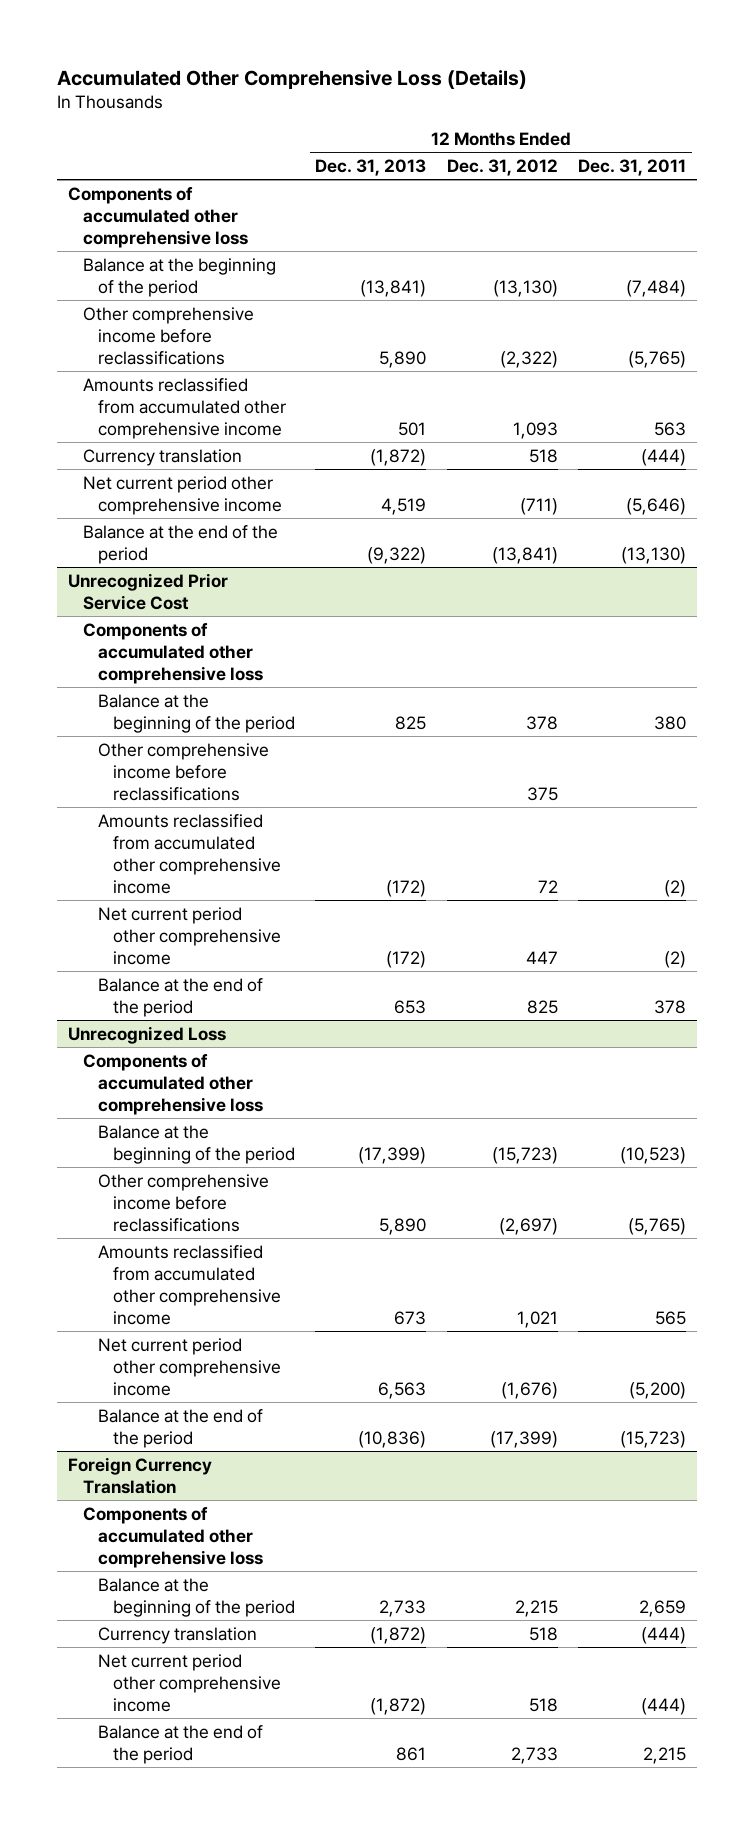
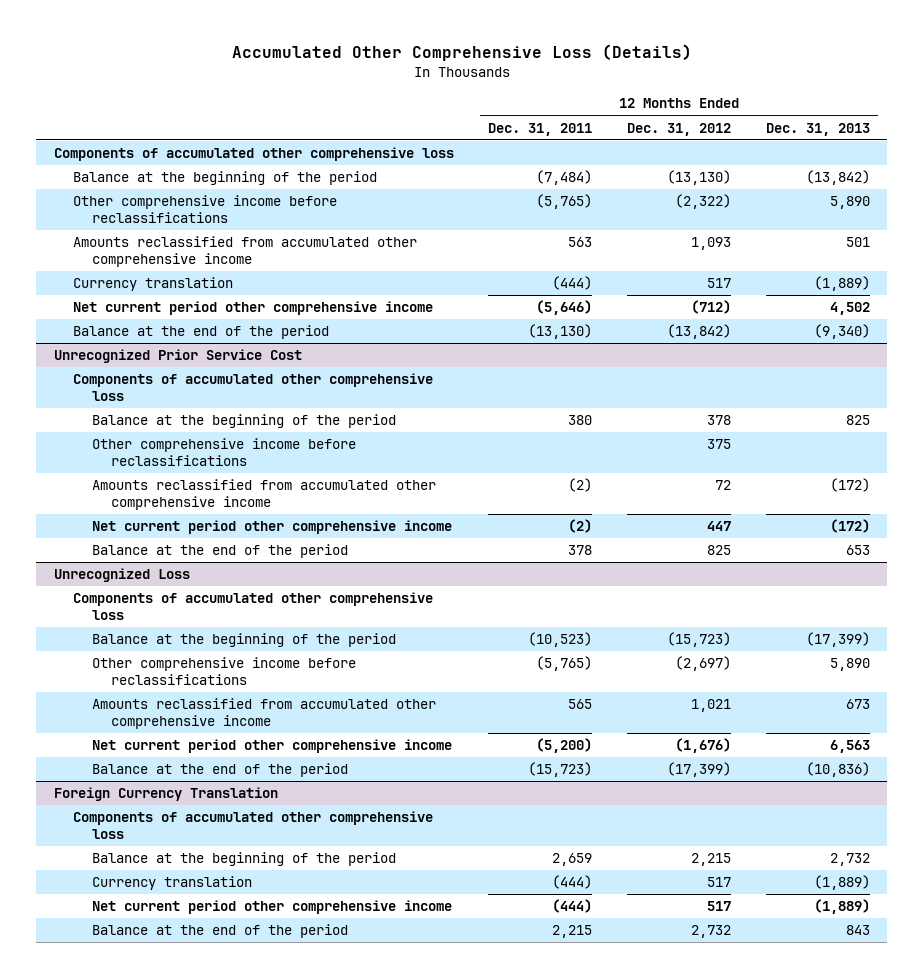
[360,279,427,297] (13,841) -> [805,170,870,186] (13,842)
[370,448,427,466] (1,872) -> [813,276,870,292] (1,889)
[528,448,558,463] 518 -> [706,278,731,289] 517
[381,497,427,515] 4,519 -> [829,302,870,316] 4,502
[519,497,558,515] (711) -> [690,300,731,315] (712)
[367,546,427,564] (9,322) -> [813,324,870,340] (9,340)
[491,546,558,564] (13,841) -> [666,324,731,340] (13,842)
[379,1599,427,1617] 2,733 -> [829,853,870,867] 2,732
[370,1626,427,1644] (1,872) -> [813,875,870,891] (1,889)
[528,1626,558,1641] 518 -> [706,877,731,888] 517
[370,1697,427,1715] (1,872) -> [813,899,870,915] (1,889)
[528,1697,558,1712] 518 -> [706,901,731,912] 517
[396,1746,427,1761] 861 -> [845,925,870,936] 843
[510,1746,558,1764] 2,733 -> [690,925,731,939] 2,732

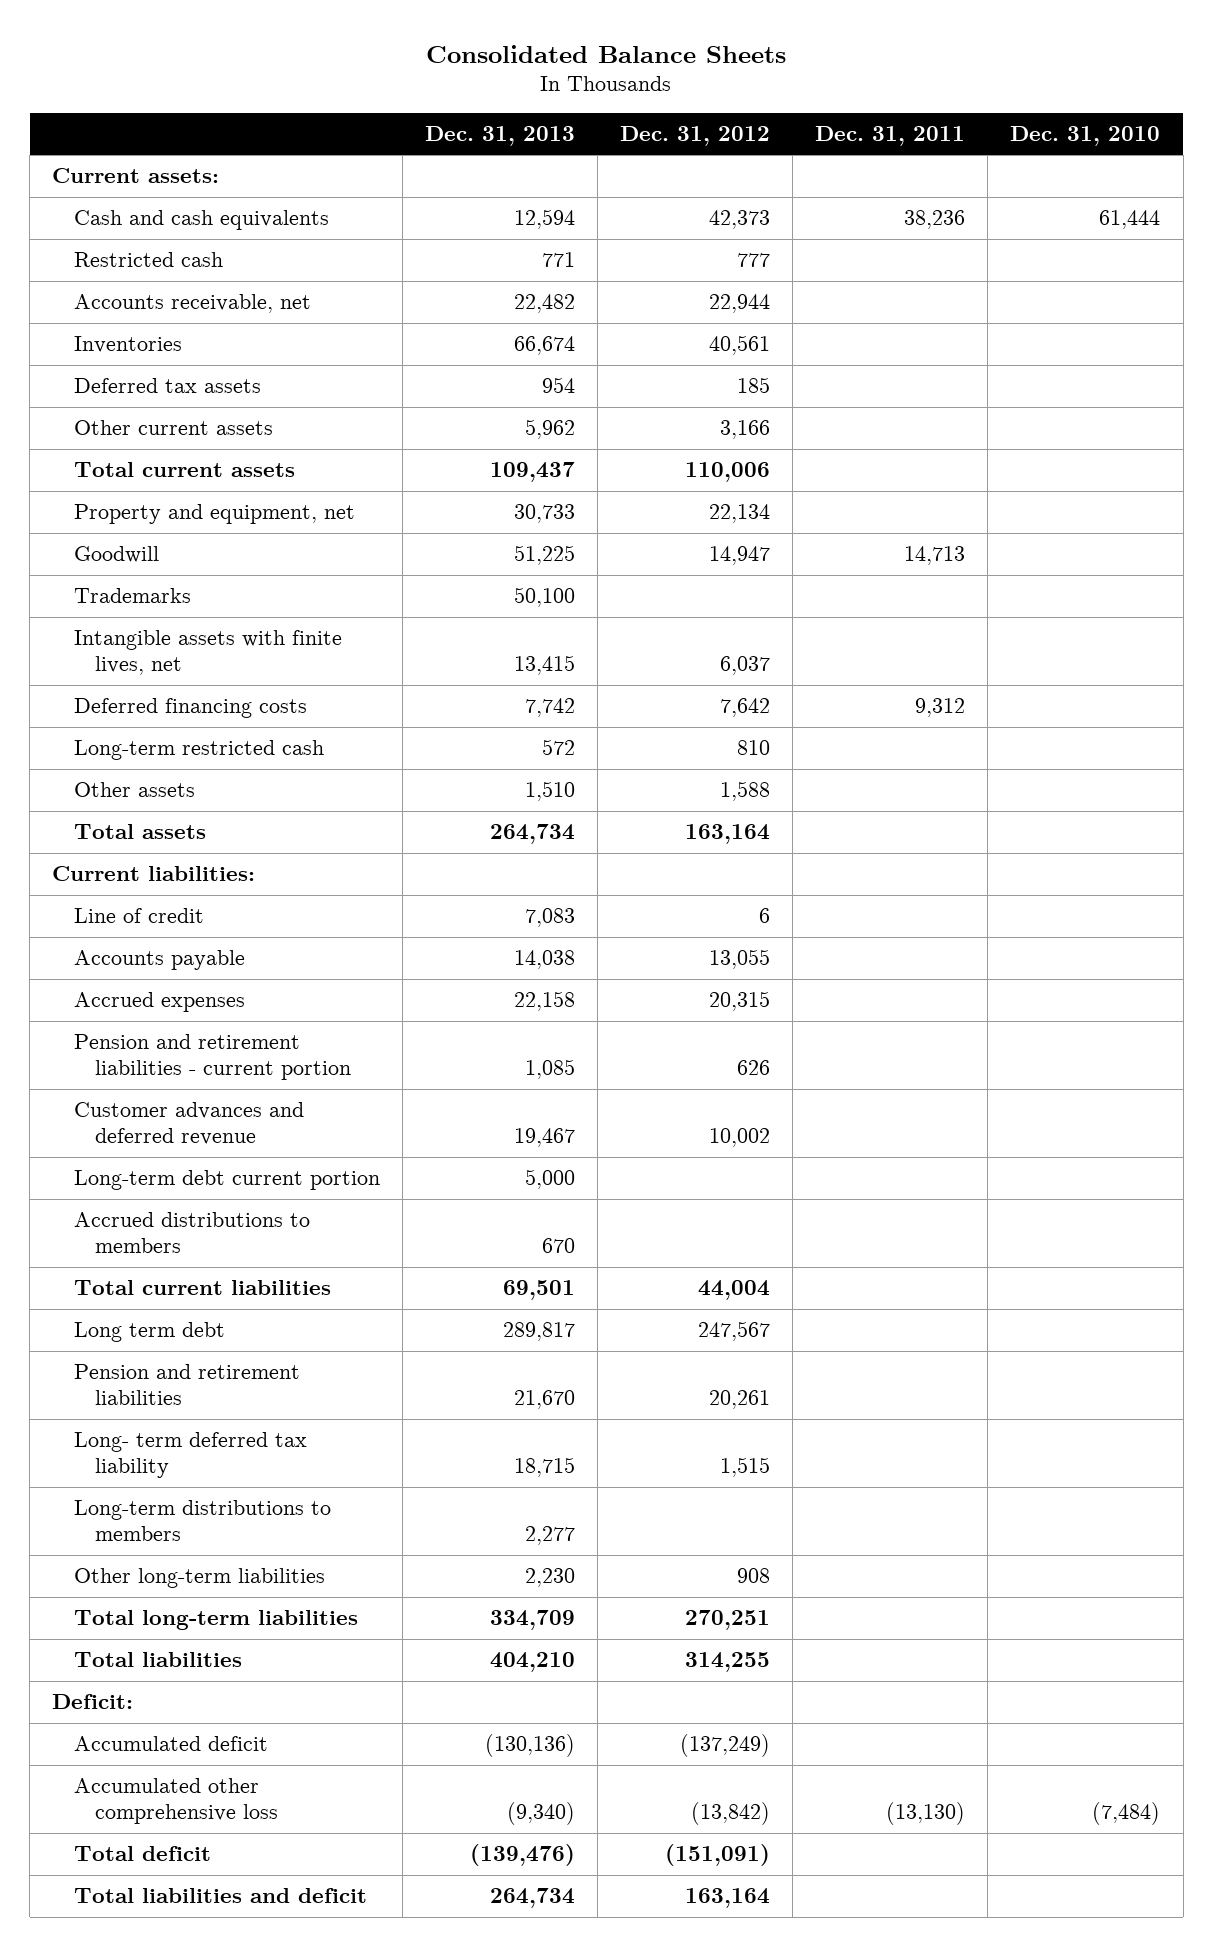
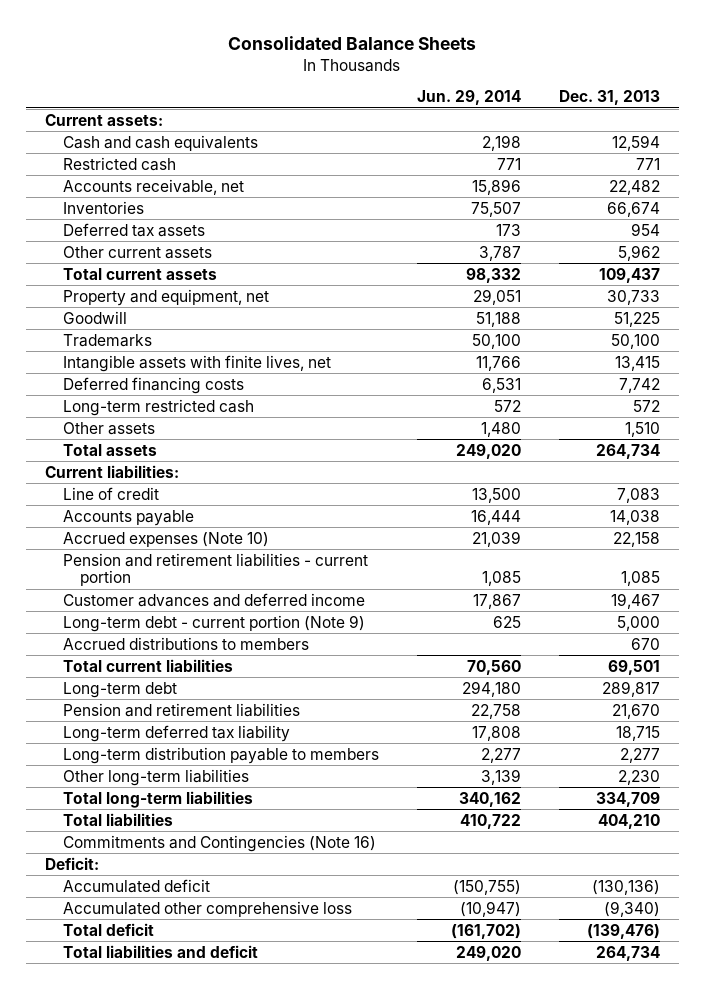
[620,125,771,146] Dec. 31, 2012 -> none
[815,125,966,146] Dec. 31, 2011 -> none
[1010,125,1161,146] Dec. 31, 2010 -> none
none -> [416,90,521,106] Jun. 29, 2014
[73,992,245,1013] Accrued expenses -> [62,531,269,547] Accrued expenses (Note 10)
[73,1102,304,1146] Customer advances and deferred revenue -> [62,592,365,607] Customer advances and deferred income
[73,1170,380,1191] Long-term debt current portion -> [62,614,365,632] Long-term debt - current portion (Note 9)
[73,1322,225,1343] Long term debt -> [62,681,177,698] Long-term debt
[73,1432,307,1479] Long- term deferred tax liability -> [62,724,290,742] Long-term deferred tax liability
[73,1500,331,1542] Long-term distributions to members -> [62,746,379,764] Long-term distribution payable to members
none -> [62,834,376,852] Commitments and Contingencies (Note 16)

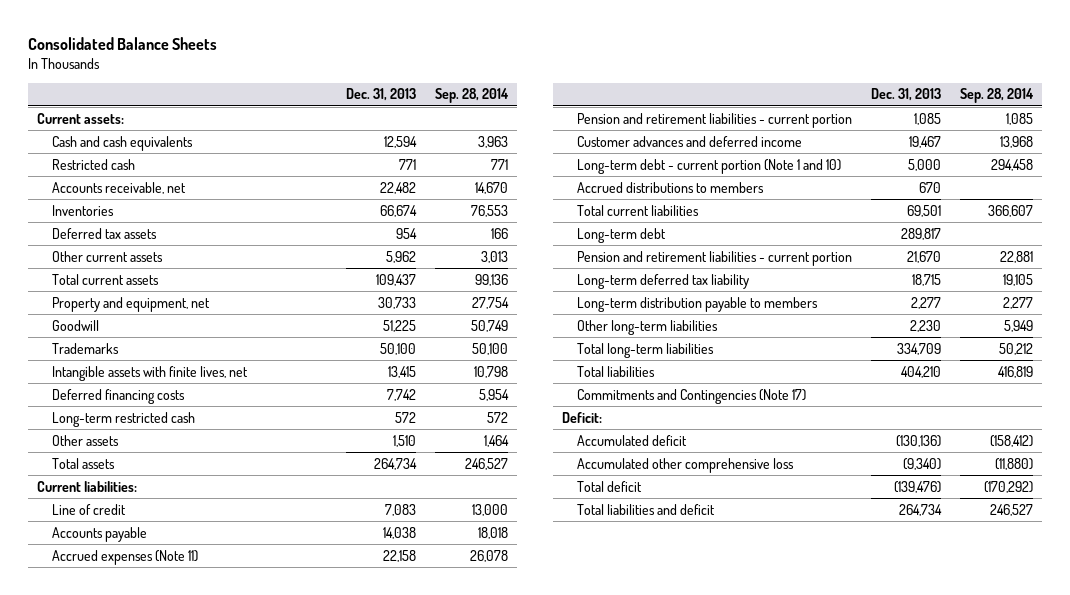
[416,90,521,106] Jun. 29, 2014 -> none
none -> [434,88,509,104] Sep. 28, 2014
[62,531,269,547] Accrued expenses (Note 10) -> [52,549,199,565] Accrued expenses (Note 11)
[62,614,365,632] Long-term debt - current portion (Note 9) -> [576,158,841,174] Long-term debt - current portion (Note 1 and 10)
[62,702,300,717] Pension and retirement liabilities -> [576,250,852,266] Pension and retirement liabilities - current portion
[62,834,376,852] Commitments and Contingencies (Note 16) -> [576,388,806,404] Commitments and Contingencies (Note 17)

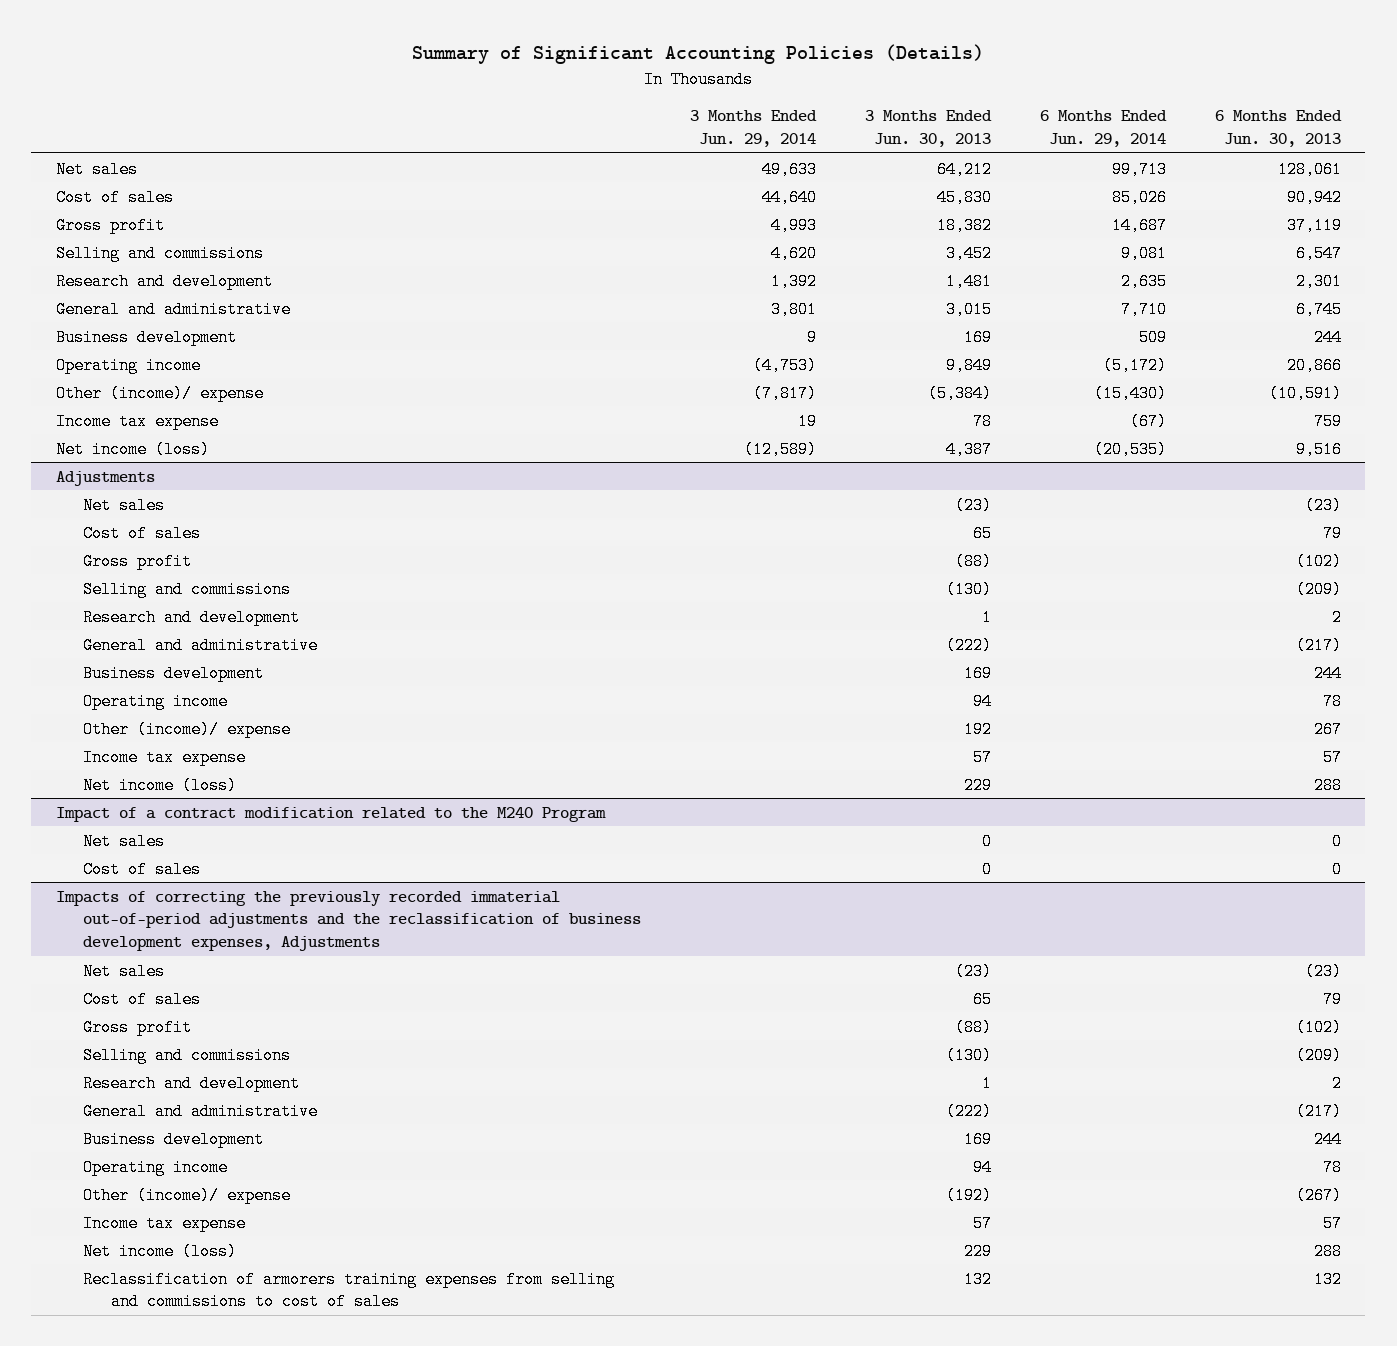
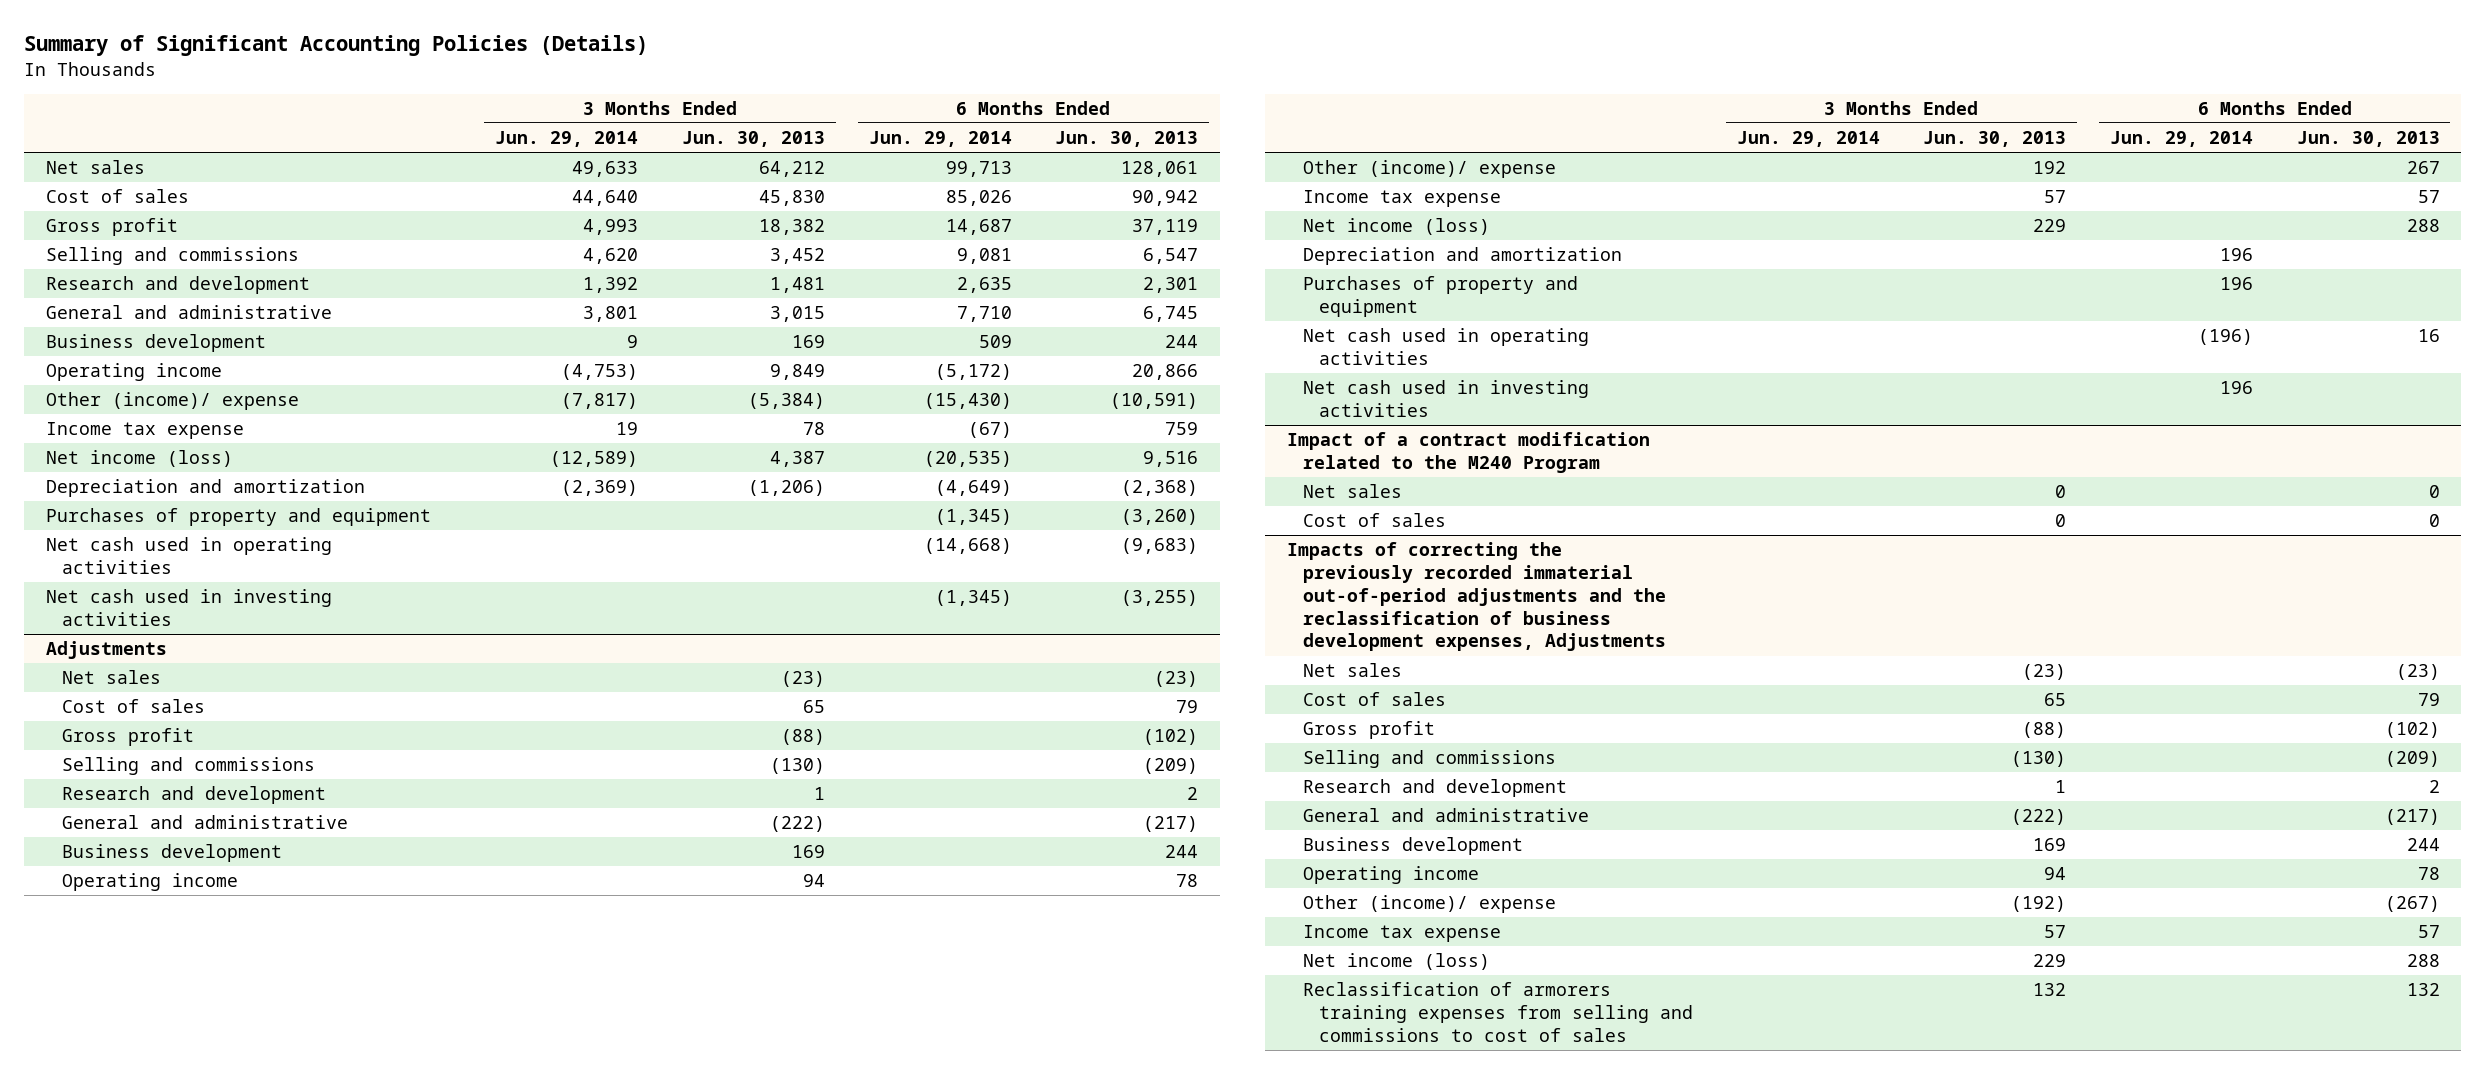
none -> [45,479,365,498] Depreciation and amortization
none -> [45,508,431,527] Purchases of property and equipment
none -> [45,537,332,574] Net cash used in operating activities
none -> [45,589,332,626] Net cash used in investing activities
none -> [1302,247,1622,266] Depreciation and amortization
none -> [1302,276,1578,317] Purchases of property and equipment
none -> [1302,328,1589,365] Net cash used in operating activities
none -> [1302,380,1589,417] Net cash used in investing activities

